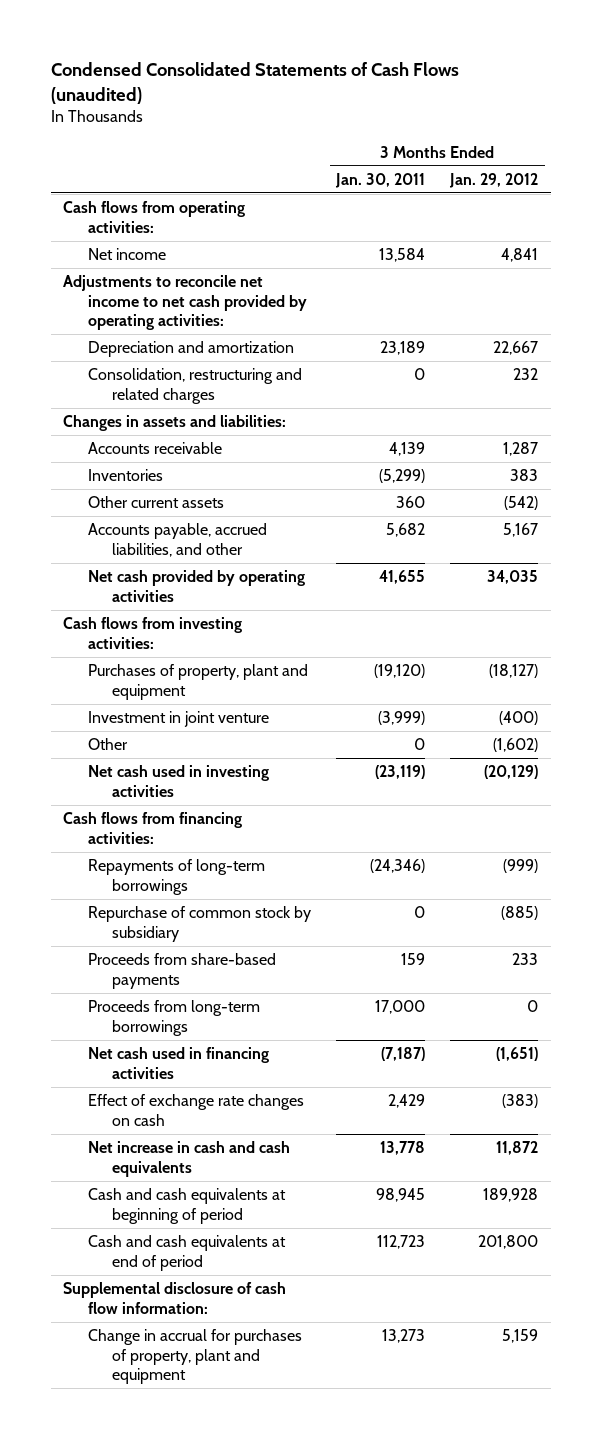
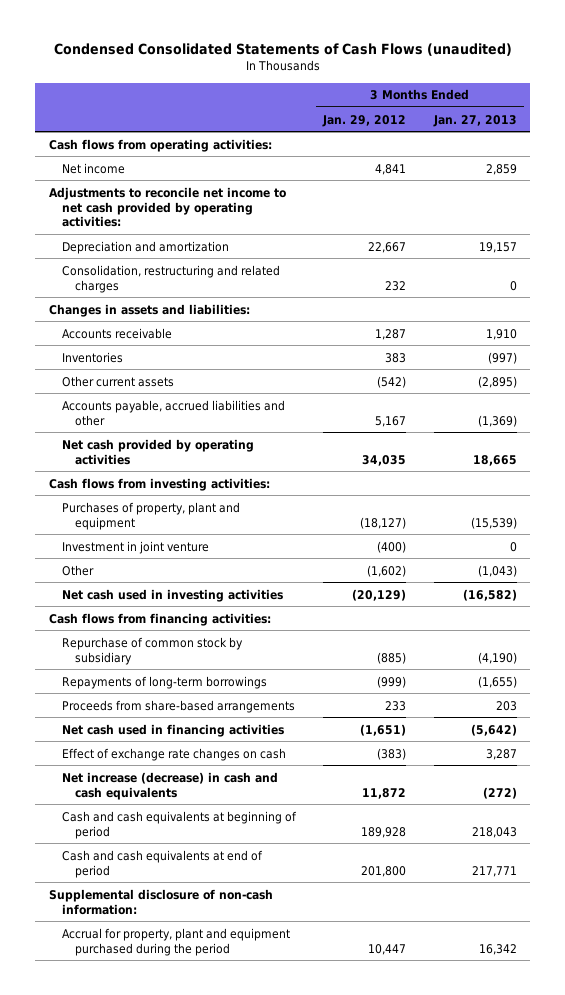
[335,172,426,188] Jan. 30, 2011 -> none
none -> [432,114,517,127] Jan. 27, 2013
[87,523,267,557] Accounts payable, accrued liabilities, and other -> [61,399,285,426] Accounts payable, accrued liabilities and other
[87,1000,260,1036] Proceeds from long-term borrowings -> none
[87,859,265,895] Repayments of long-term borrowings -> [61,675,267,689] Repayments of long-term borrowings
[87,953,276,989] Proceeds from share-based payments -> [61,699,295,713] Proceeds from share-based arrangements
[87,1141,290,1177] Net increase in cash and cash equivalents -> [61,771,278,800] Net increase (decrease) in cash and cash equivalents
[63,1282,287,1314] Supplemental disclosure of cash flow information: -> [48,888,273,915] Supplemental disclosure of non-cash information:
[87,1329,302,1385] Change in accrual for purchases of property, plant and equipment -> [61,927,290,956] Accrual for property, plant and equipment purchased during the period
[502,1329,539,1344] 5,159 -> [368,943,407,955] 10,447

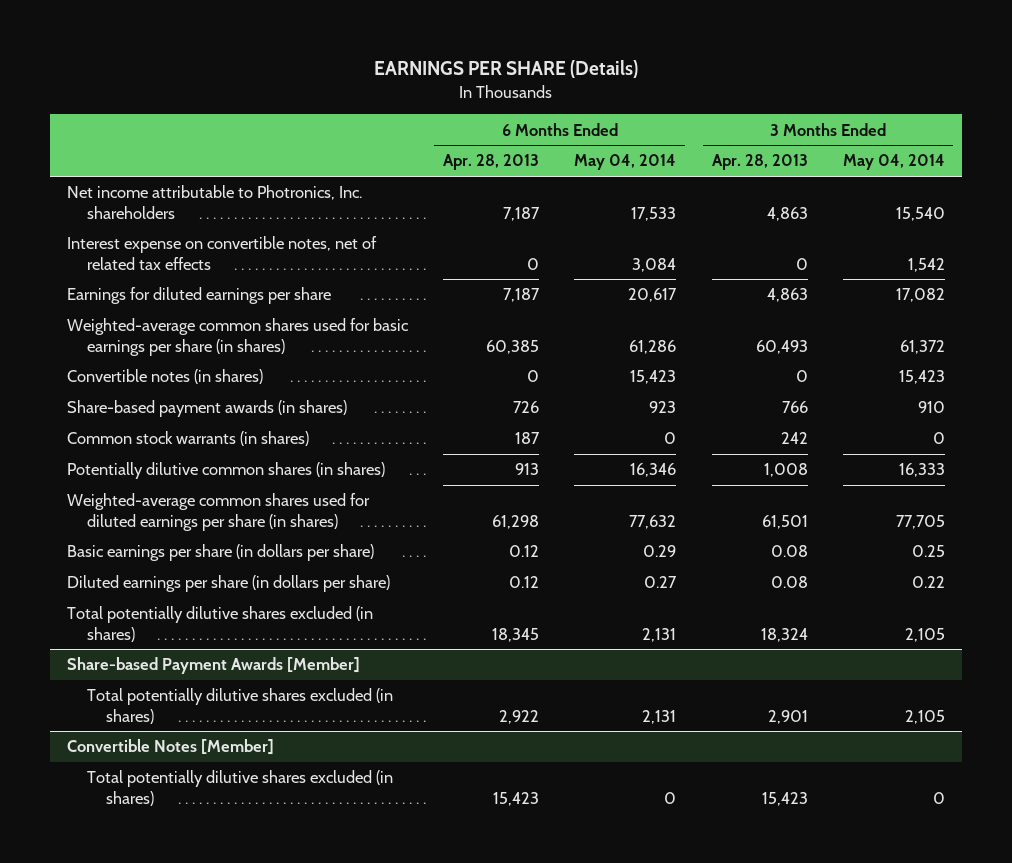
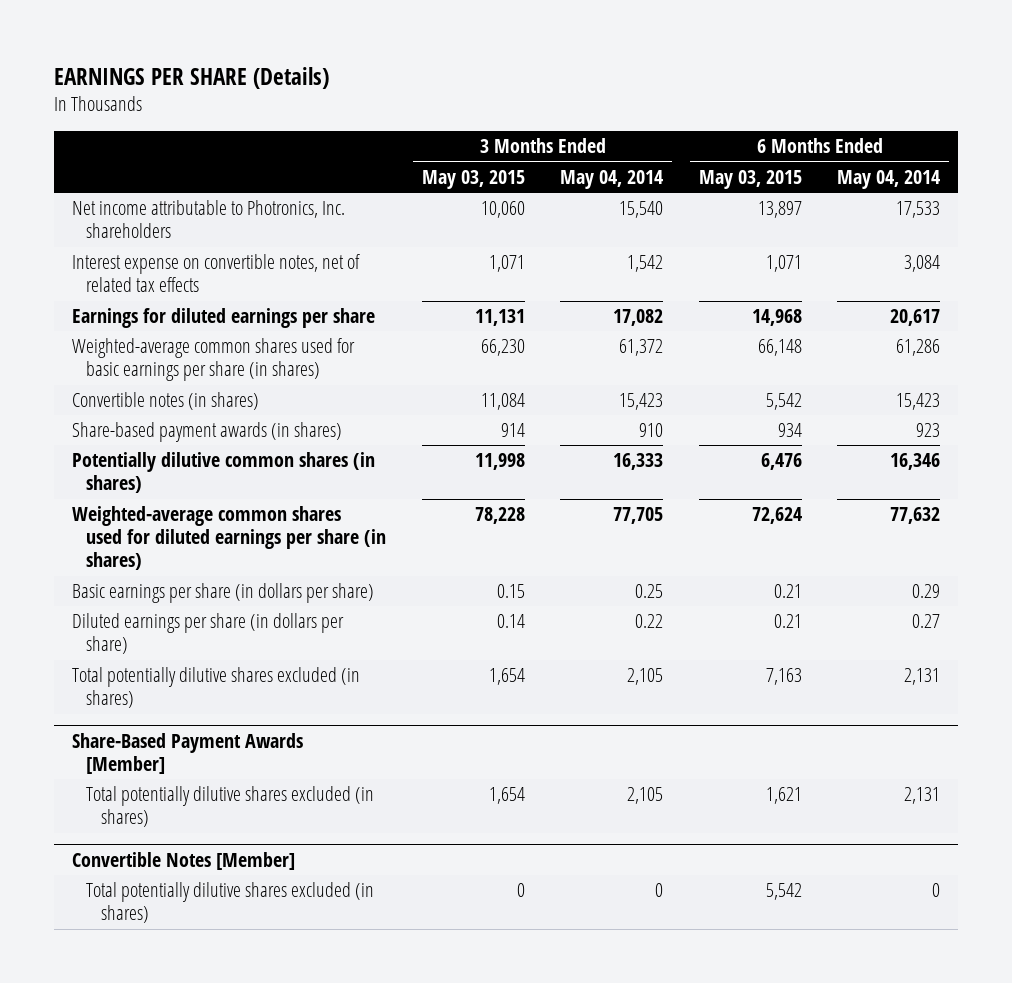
[443,154,540,171] Apr. 28, 2013 -> none
[711,154,808,171] Apr. 28, 2013 -> none
none -> [421,169,525,189] May 03, 2015
none -> [698,169,802,189] May 03, 2015
[67,431,310,447] Common stock warrants (in shares) -> none
[67,657,361,675] Share-based Payment Awards [Member] -> [71,732,303,774] Share-Based Payment Awards [Member]

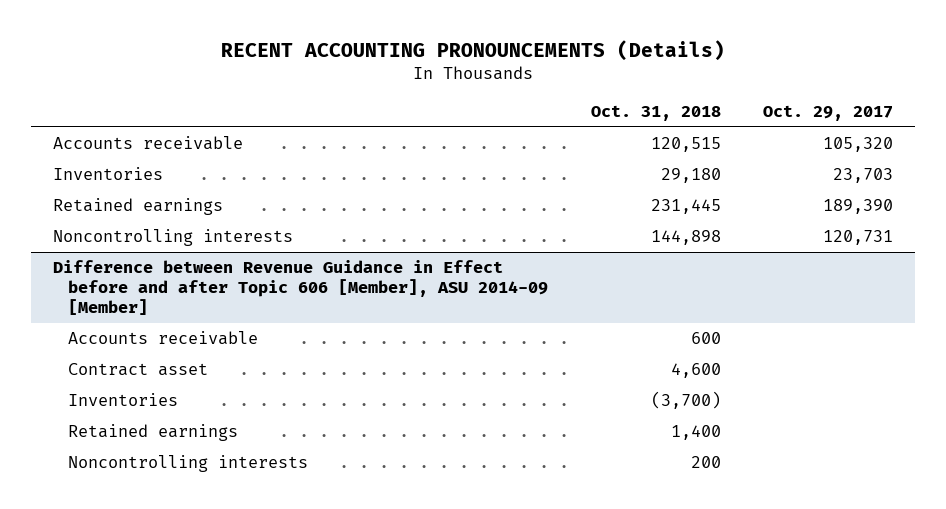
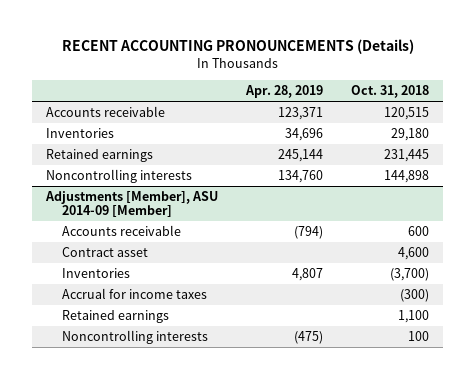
[763,104,894,121] Oct. 29, 2017 -> none
none -> [245,85,324,99] Apr. 28, 2019
[52,260,549,315] Difference between Revenue Guidance in Effect before and after Topic 606 [Member], ASU 2014-09 [Member] -> none
none -> [45,190,219,218] Adjustments [Member], ASU 2014-09 [Member]
none -> [62,287,208,299] Accrual for income taxes
[670,425,721,441] 1,400 -> [398,309,430,323] 1,100
[690,456,721,469] 200 -> [408,330,430,341] 100

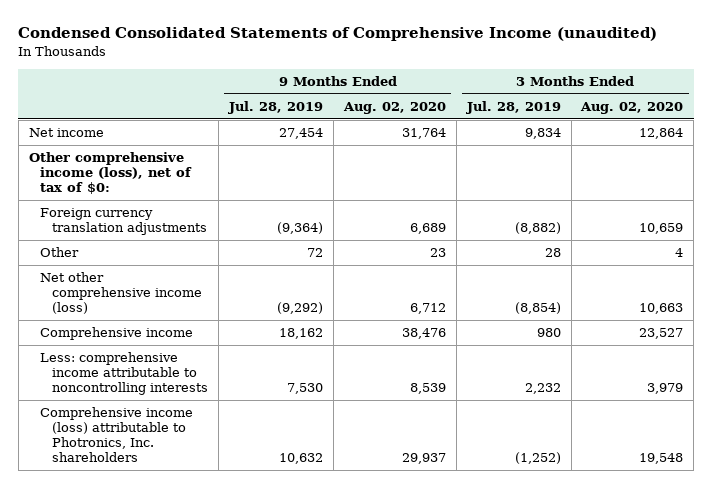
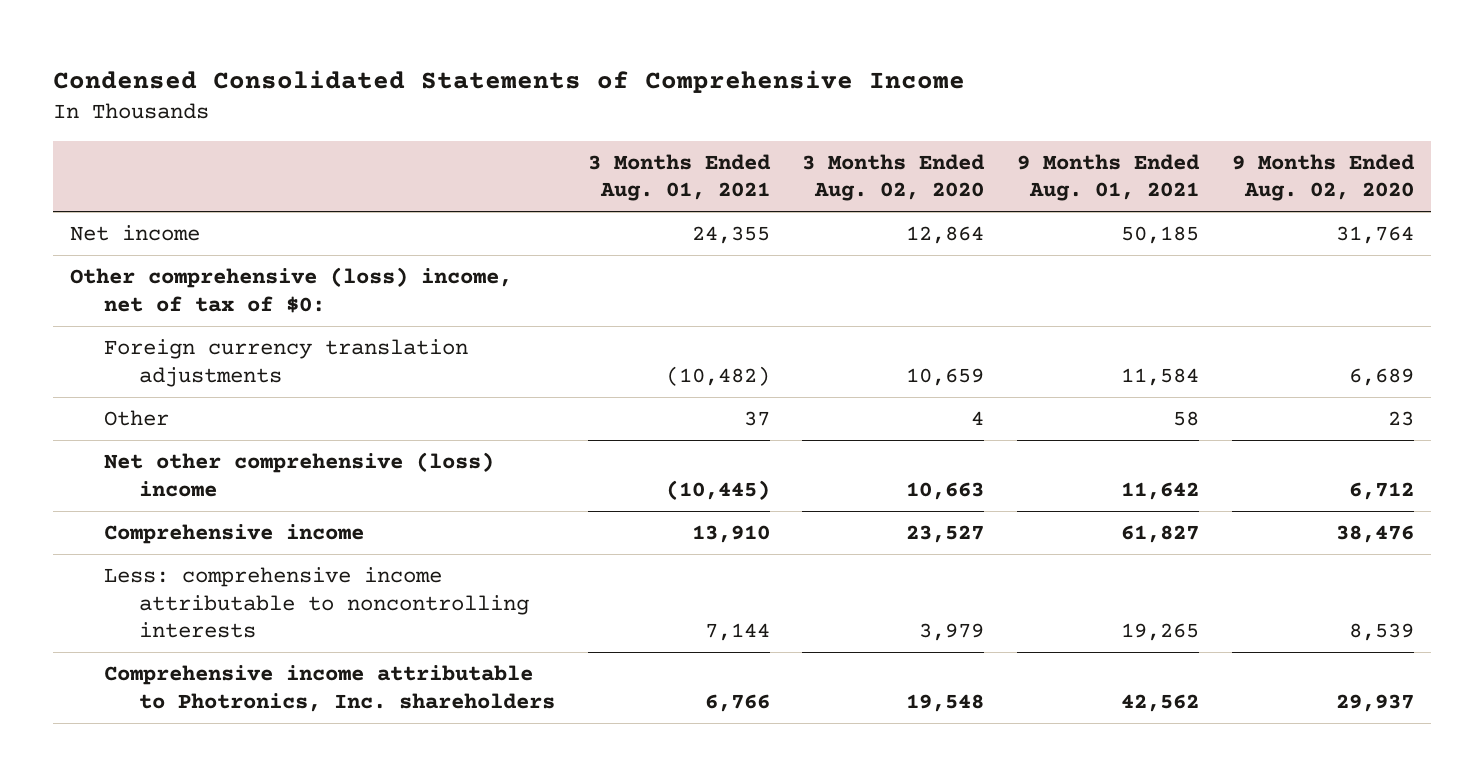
[18,27,658,42] Condensed Consolidated Statements of Comprehensive Income (unaudited) -> [53,69,966,93] Condensed Consolidated Statements of Comprehensive Income
[228,101,324,115] Jul. 28, 2019 -> none
[465,101,561,115] Jul. 28, 2019 -> none
none -> [587,153,771,202] 3 Months Ended Aug. 01, 2021
none -> [1017,153,1201,202] 9 Months Ended Aug. 01, 2021
[28,152,193,195] Other comprehensive income (loss), net of tax of $0: -> [69,267,512,313] Other comprehensive (loss) income, net of tax of $0:
[40,272,203,315] Net other comprehensive income (loss) -> [104,452,495,497] Net other comprehensive (loss) income
[40,407,194,463] Comprehensive income (loss) attributable to Photronics, Inc. shareholders -> [104,665,555,712] Comprehensive income attributable to Photronics, Inc. shareholders

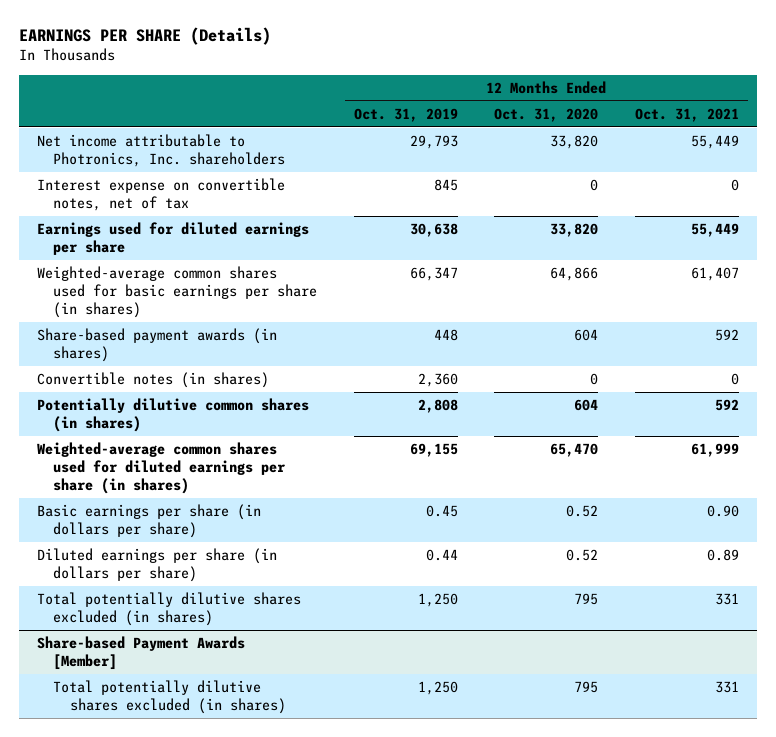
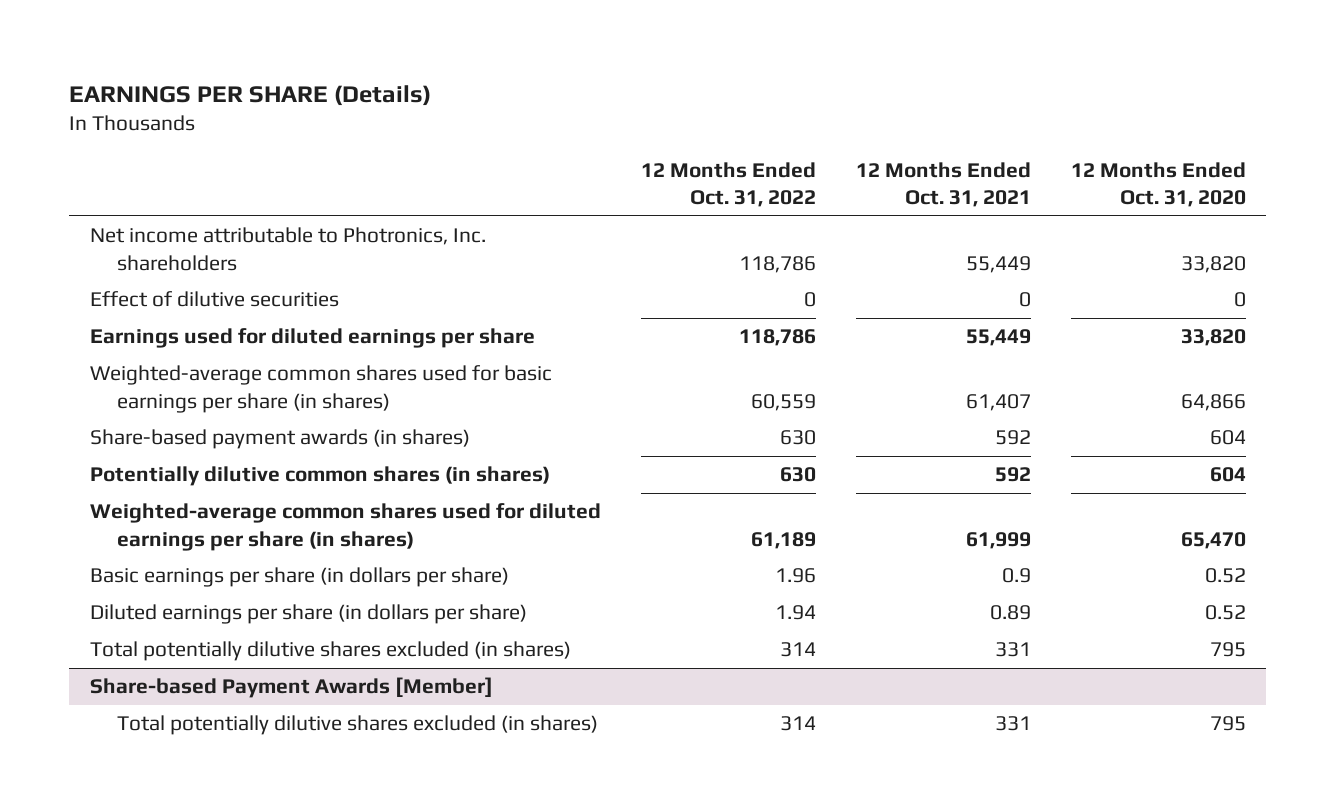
[353,107,458,122] Oct. 31, 2019 -> none
none -> [640,161,816,207] 12 Months Ended Oct. 31, 2022
[37,178,286,212] Interest expense on convertible notes, net of tax -> none
none -> [89,291,339,308] Effect of dilutive securities
[37,372,270,389] Convertible notes (in shares) -> none
[706,505,739,518] 0.90 -> [1001,568,1031,584] 0.9

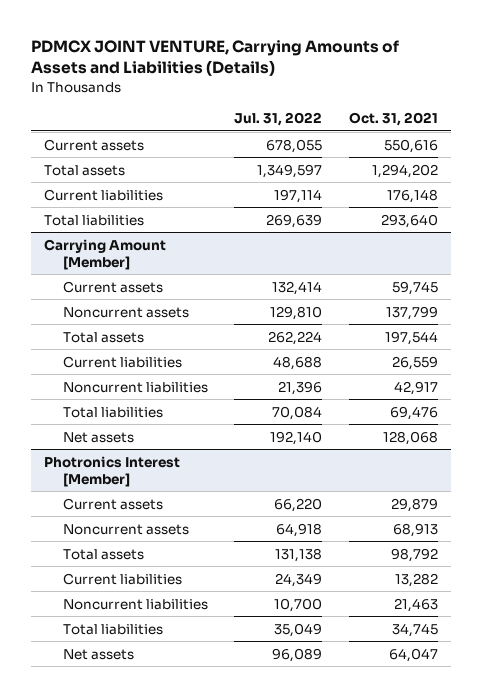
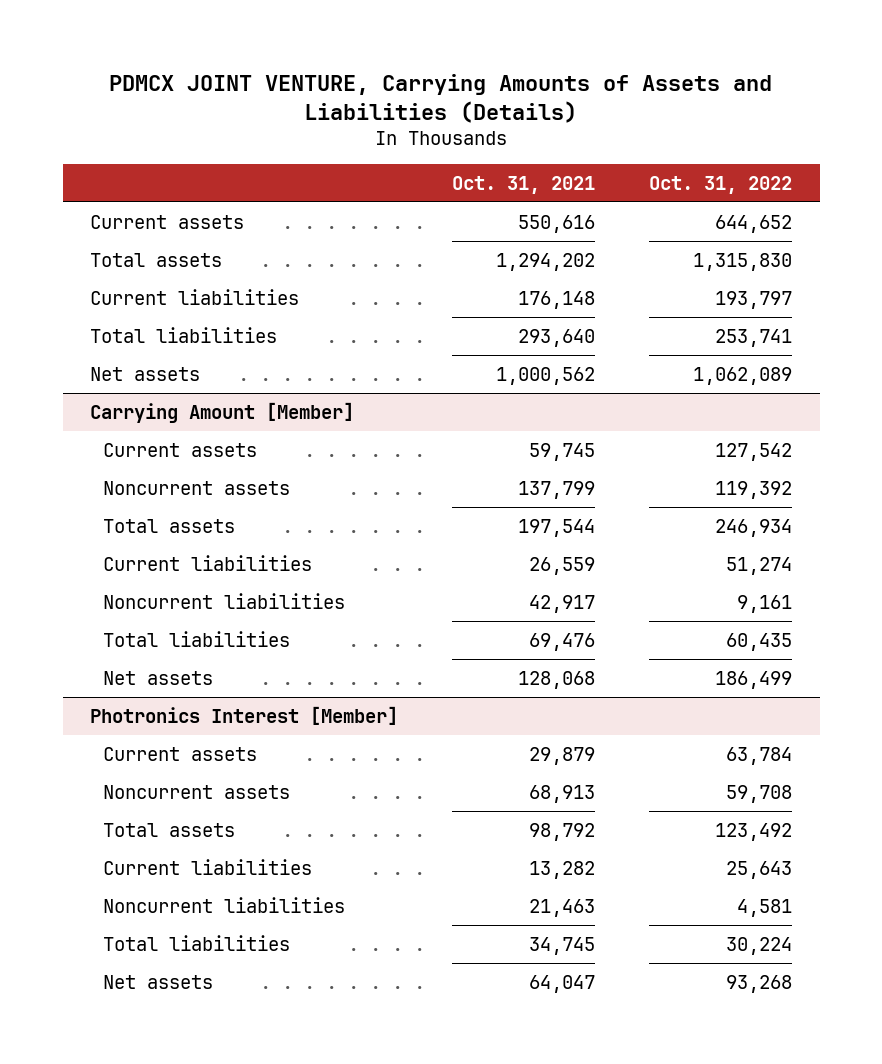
[234,112,323,127] Jul. 31, 2022 -> none
none -> [649,175,793,194] Oct. 31, 2022
none -> [89,366,200,381] Net assets

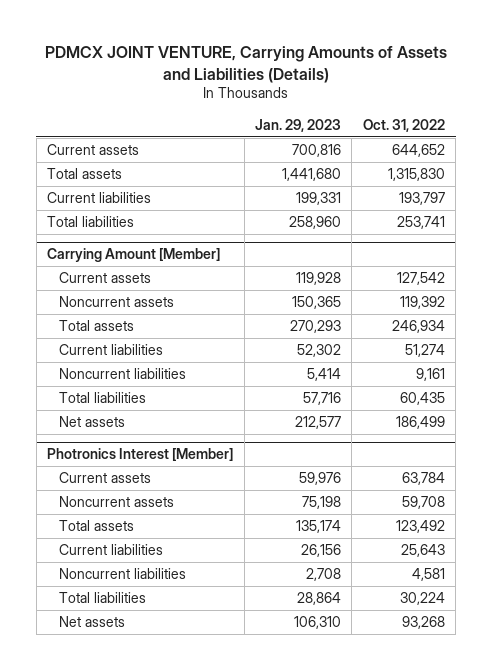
[452,175,596,194] Oct. 31, 2021 -> none
none -> [255,118,342,132] Jan. 29, 2023
[89,366,200,381] Net assets -> none

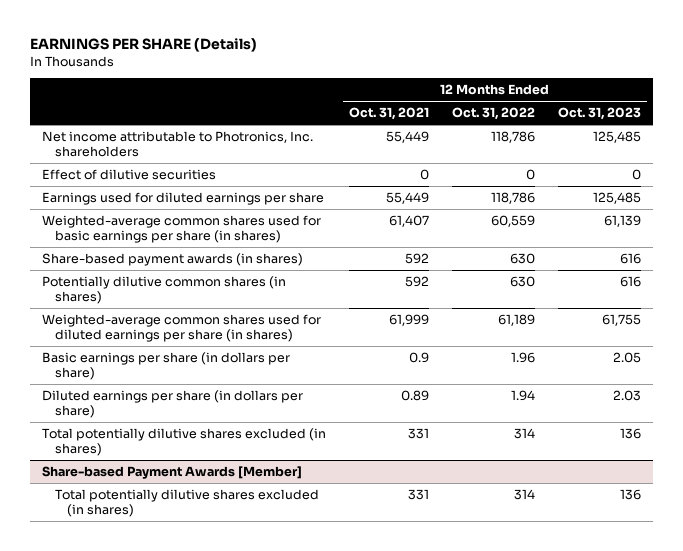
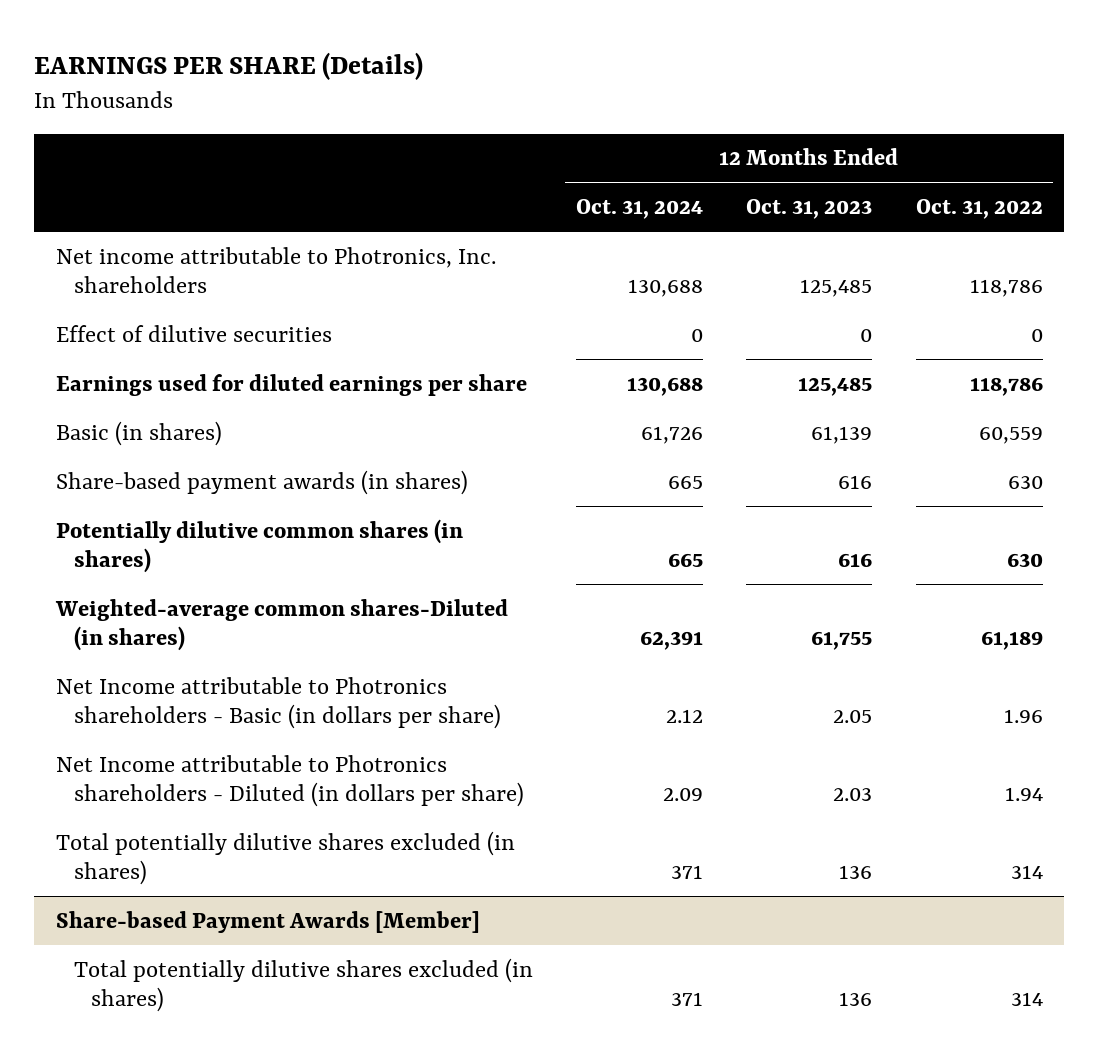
[348,107,429,121] Oct. 31, 2021 -> none
none -> [575,199,703,220] Oct. 31, 2024
[41,215,321,243] Weighted-average common shares used for basic earnings per share (in shares) -> [55,420,222,446] Basic (in shares)
[41,314,321,342] Weighted-average common shares used for diluted earnings per share (in shares) -> [54,598,508,652] Weighted-average common shares-Diluted (in shares)
[41,352,290,380] Basic earnings per share (in dollars per share) -> [55,676,501,730] Net Income attributable to Photronics shareholders - Basic (in dollars per share)
[41,390,303,418] Diluted earnings per share (in dollars per share) -> [55,754,524,808] Net Income attributable to Photronics shareholders - Diluted (in dollars per share)

